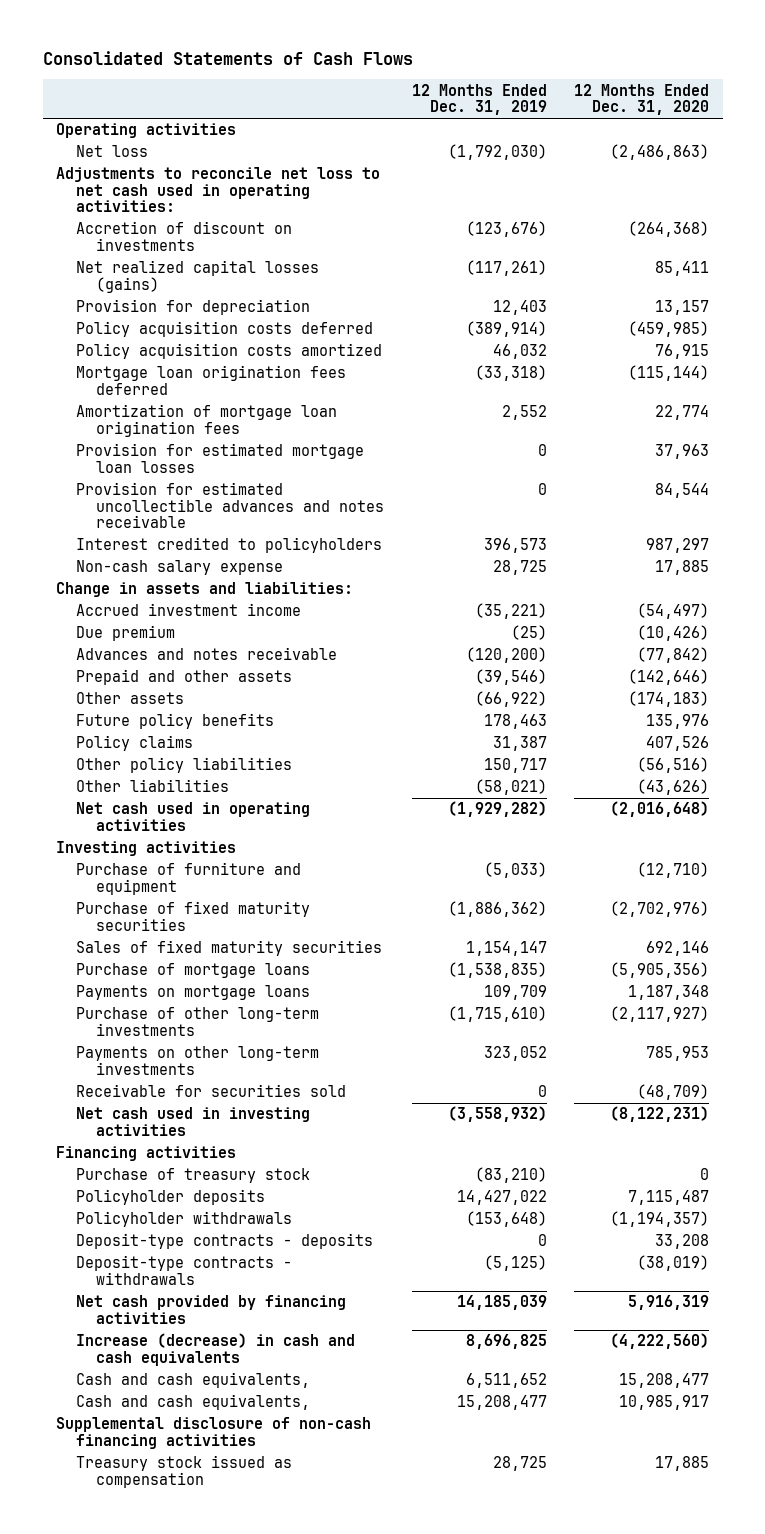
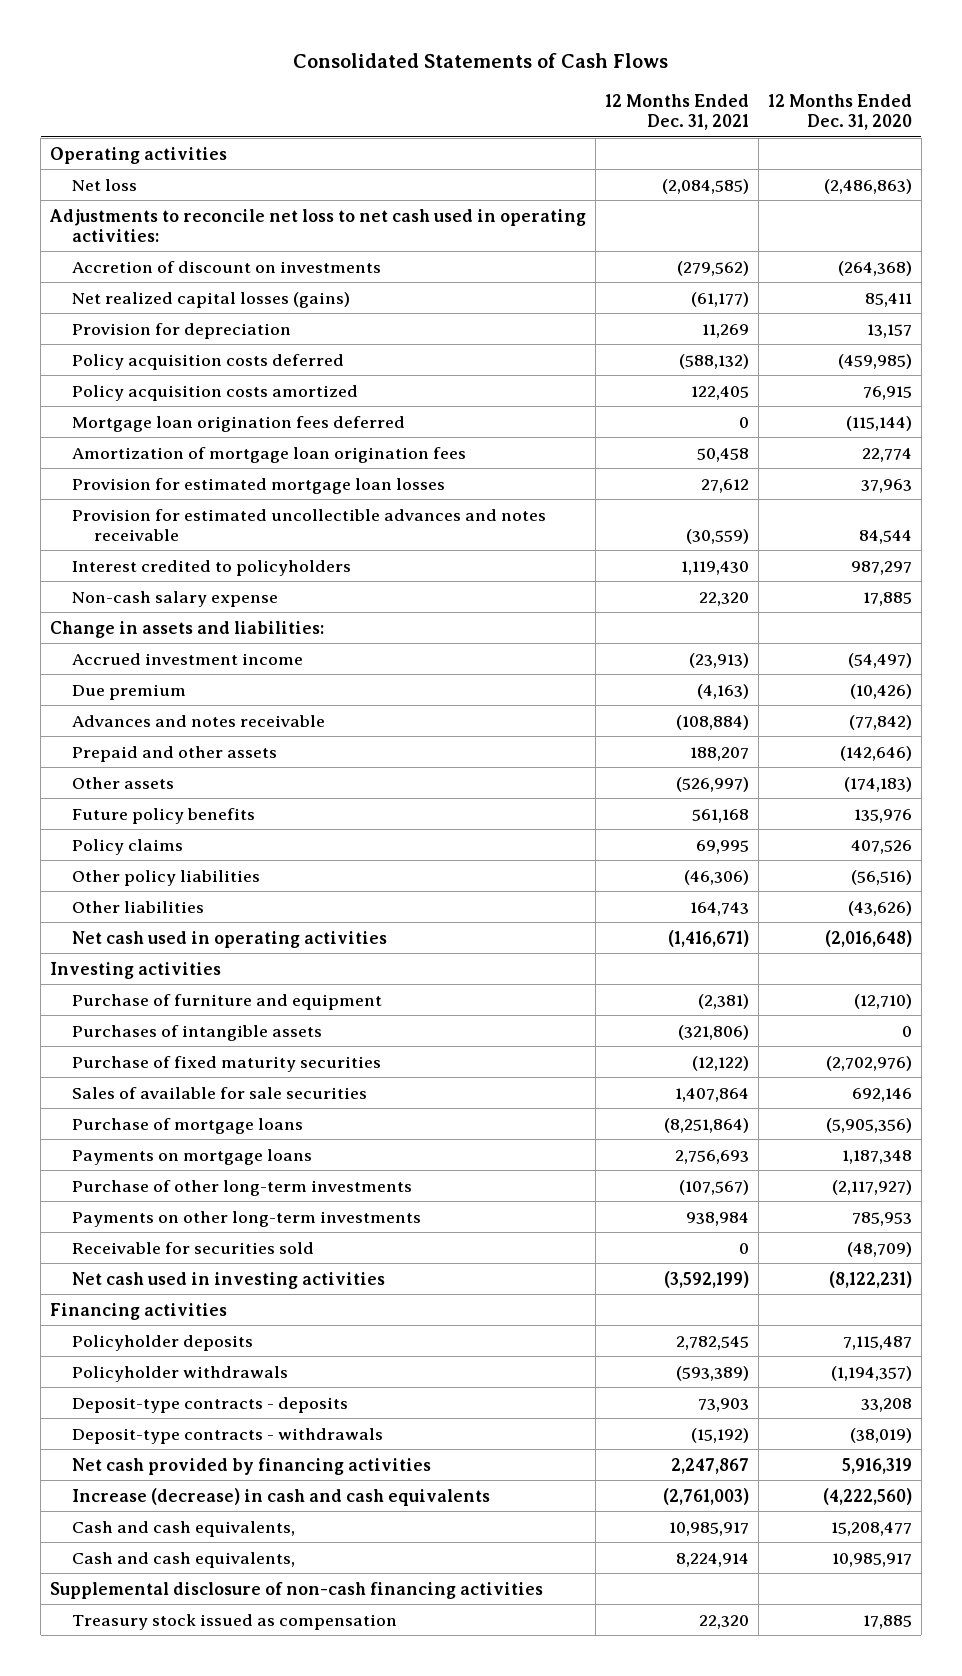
[411,83,547,116] 12 Months Ended Dec. 31, 2019 -> none
none -> [605,94,750,131] 12 Months Ended Dec. 31, 2021
none -> [71,1024,322,1041] Purchases of intangible assets
[76,940,383,957] Sales of fixed maturity securities -> [71,1086,367,1099] Sales of available for sale securities
[76,1168,311,1184] Purchase of treasury stock -> none

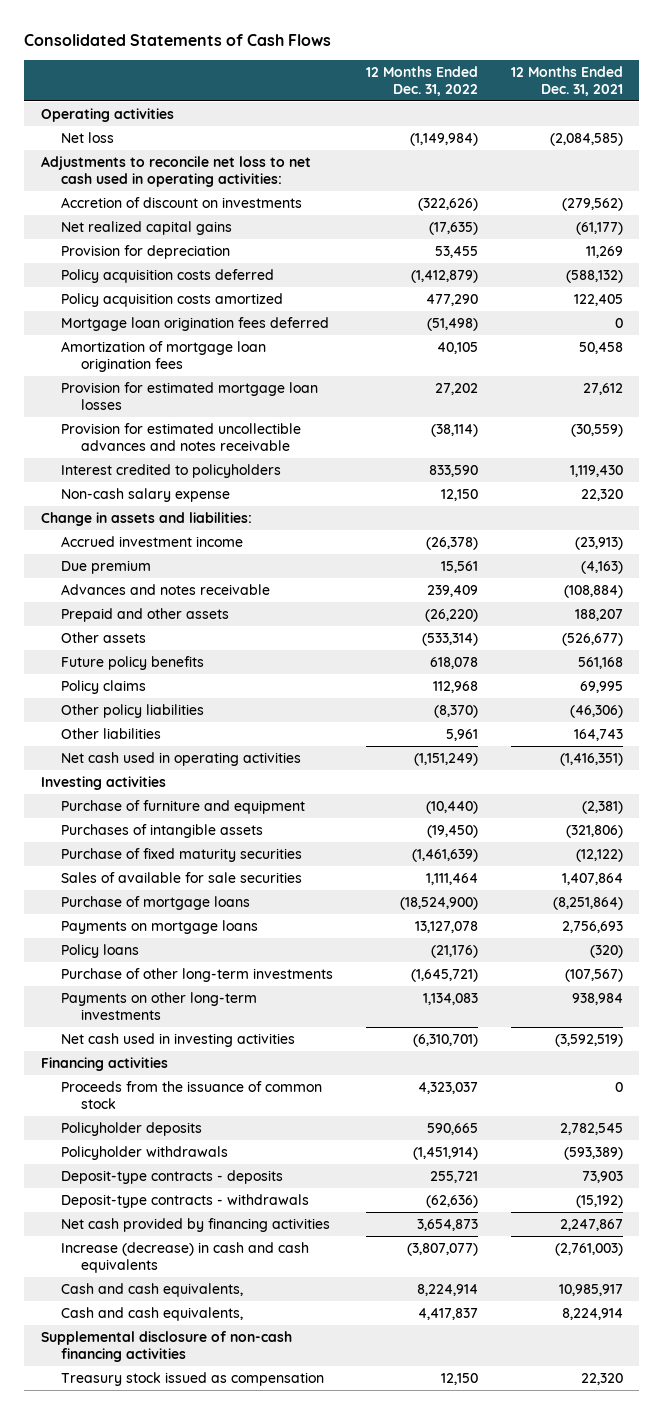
[767,94,912,131] 12 Months Ended Dec. 31, 2020 -> none
none -> [366,65,479,96] 12 Months Ended Dec. 31, 2022
[71,291,350,308] Net realized capital losses (gains) -> [61,220,233,235] Net realized capital gains
[676,776,750,792] (526,997) -> [561,632,623,646] (526,677)
[668,929,750,947] (1,416,671) -> [559,752,623,766] (1,416,351)
none -> [61,943,140,958] Policy loans
[71,1241,314,1254] Receivable for securities sold -> none
[664,1270,750,1288] (3,592,199) -> [554,1033,623,1047] (3,592,519)
none -> [61,1080,323,1109] Proceeds from the issuance of common stock

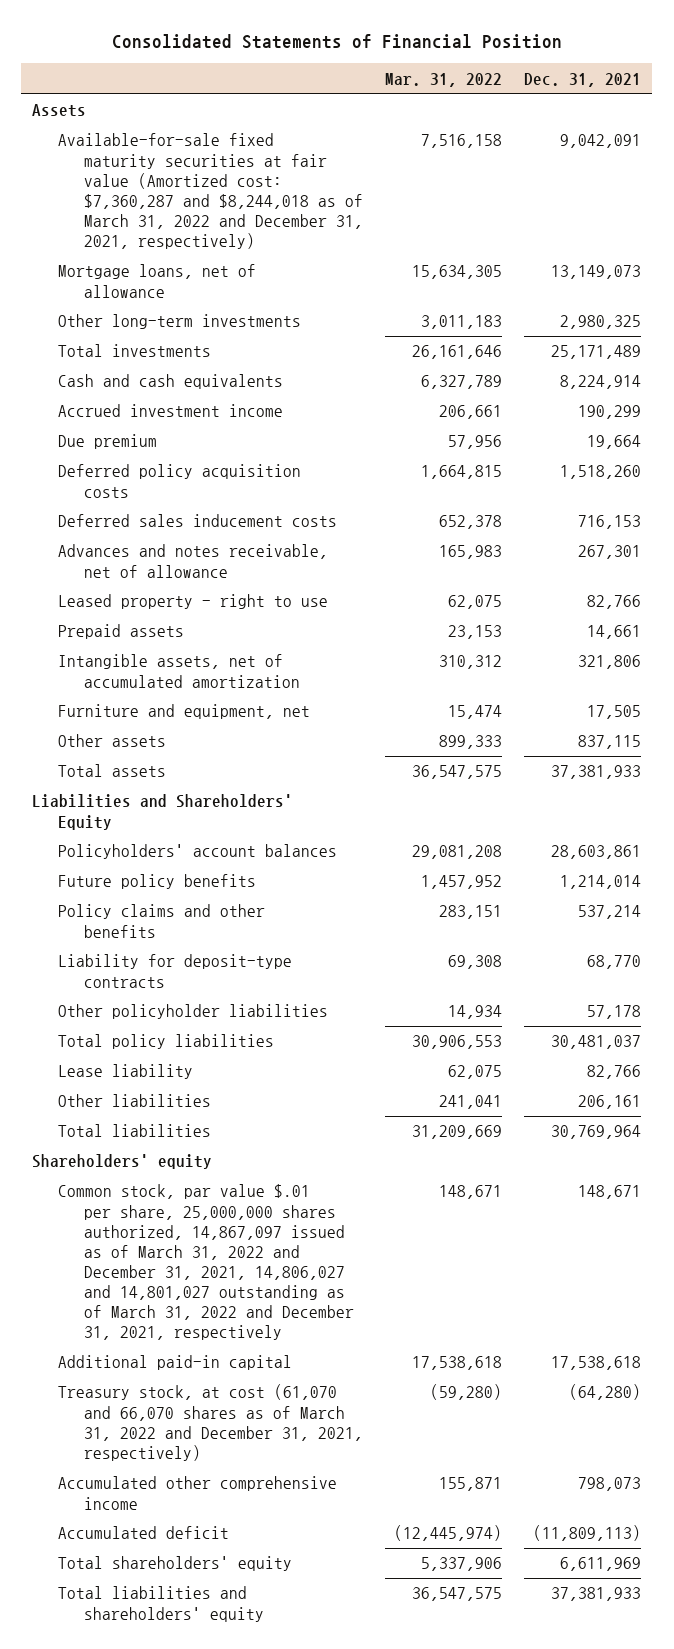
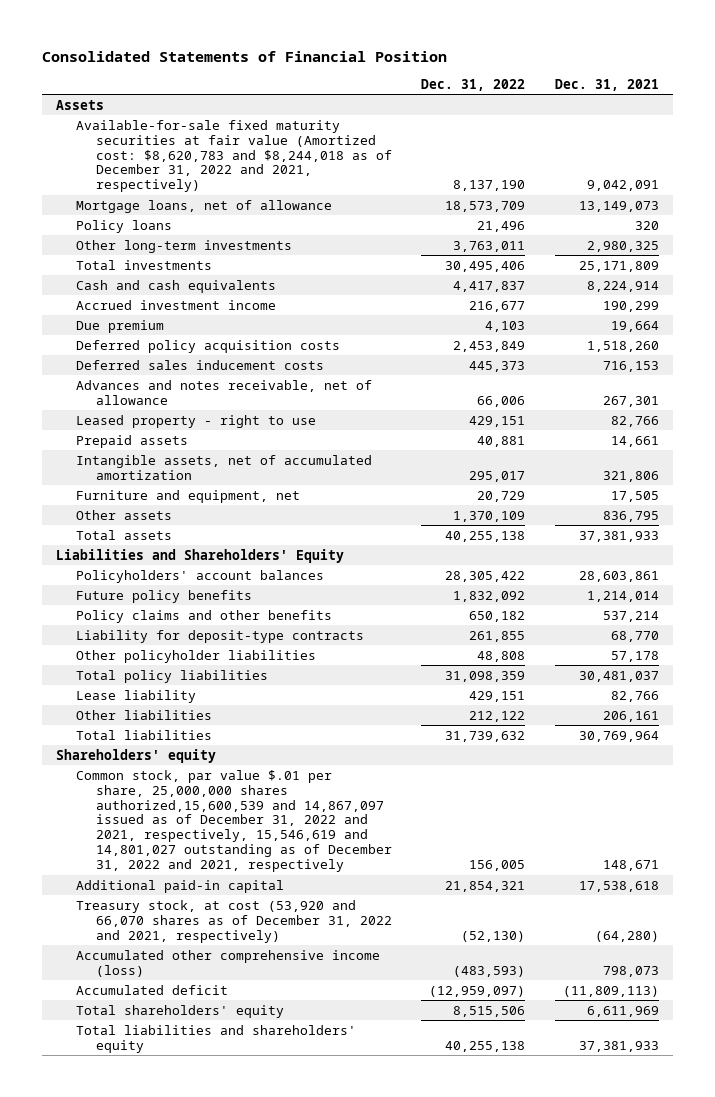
[384,72,502,87] Mar. 31, 2022 -> none
none -> [421,79,526,92] Dec. 31, 2022
[58,133,363,250] Available-for-sale fixed maturity securities at fair value (Amortized cost: $7,360,287 and $8,244,018 as of March 31, 2022 and December 31, 2021, respectively) -> [76,119,392,193] Available-for-sale fixed maturity securities at fair value (Amortized cost: $8,620,783 and $8,244,018 as of December 31, 2022 and 2021, respectively)
none -> [76,219,173,233] Policy loans
[551,345,642,360] 25,171,489 -> [578,260,659,272] 25,171,809
[578,735,642,750] 837,115 -> [602,510,659,522] 836,795
[58,1184,354,1341] Common stock, par value $.01 per share, 25,000,000 shares authorized, 14,867,097 issued as of March 31, 2022 and December 31, 2021, 14,806,027 and 14,801,027 outstanding as of March 31, 2022 and December 31, 2021, respectively -> [76,769,392,873] Common stock, par value $.01 per share, 25,000,000 shares authorized,15,600,539 and 14,867,097 issued as of December 31, 2022 and 2021, respectively, 15,546,619 and 14,801,027 outstanding as of December 31, 2022 and 2021, respectively
[58,1384,363,1461] Treasury stock, at cost (61,070 and 66,070 shares as of March 31, 2022 and December 31, 2021, respectively) -> [76,899,392,943] Treasury stock, at cost (53,920 and 66,070 shares as of December 31, 2022 and 2021, respectively)
[58,1476,338,1510] Accumulated other comprehensive income -> [76,949,381,977] Accumulated other comprehensive income (loss)

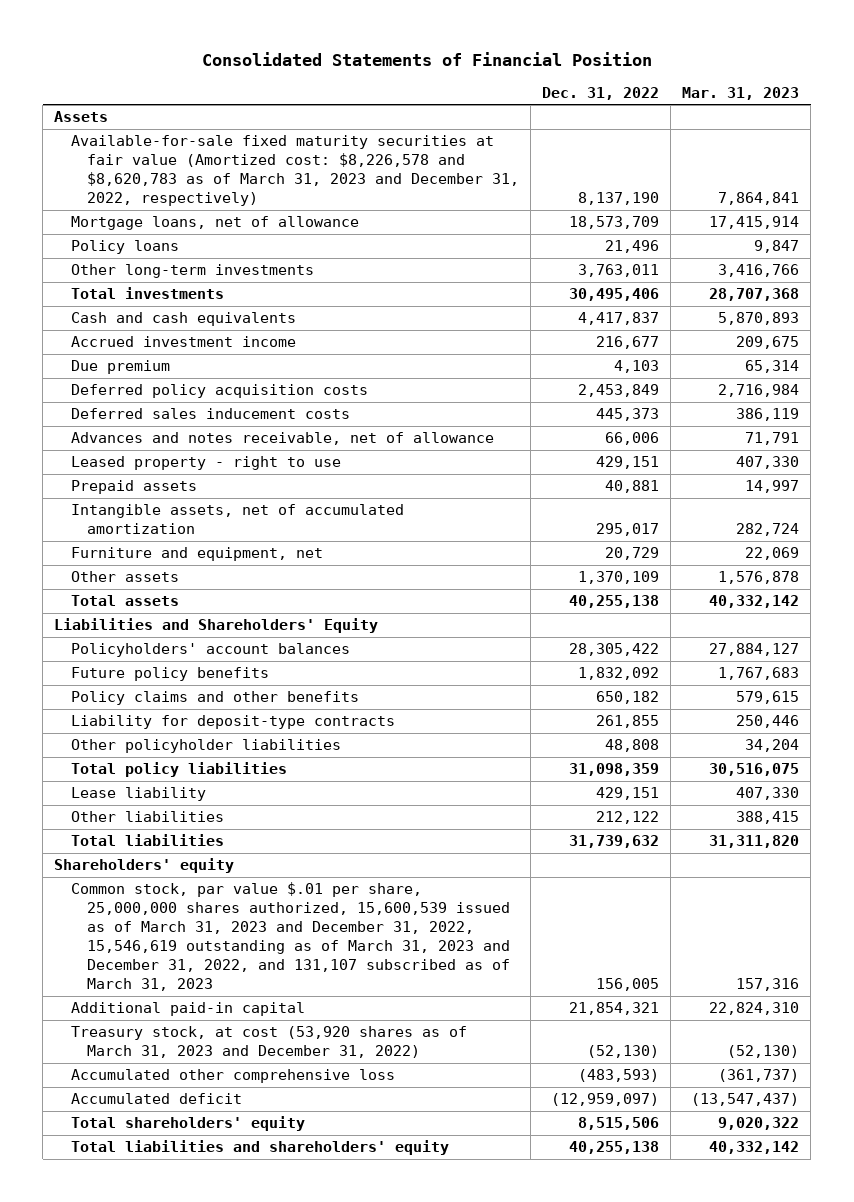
[554,79,659,92] Dec. 31, 2021 -> none
none -> [682,86,800,100] Mar. 31, 2023
[76,119,392,193] Available-for-sale fixed maturity securities at fair value (Amortized cost: $8,620,783 and $8,244,018 as of December 31, 2022 and 2021, respectively) -> [70,135,520,207] Available-for-sale fixed maturity securities at fair value (Amortized cost: $8,226,578 and $8,620,783 as of March 31, 2023 and December 31, 2022, respectively)
[76,769,392,873] Common stock, par value $.01 per share, 25,000,000 shares authorized,15,600,539 and 14,867,097 issued as of December 31, 2022 and 2021, respectively, 15,546,619 and 14,801,027 outstanding as of December 31, 2022 and 2021, respectively -> [70,882,511,992] Common stock, par value $.01 per share, 25,000,000 shares authorized, 15,600,539 issued as of March 31, 2023 and December 31, 2022, 15,546,619 outstanding as of March 31, 2023 and December 31, 2022, and 131,107 subscribed as of March 31, 2023
[76,899,392,943] Treasury stock, at cost (53,920 and 66,070 shares as of December 31, 2022 and 2021, respectively) -> [70,1026,467,1059] Treasury stock, at cost (53,920 shares as of March 31, 2023 and December 31, 2022)
[76,949,381,977] Accumulated other comprehensive income (loss) -> [70,1069,395,1084] Accumulated other comprehensive loss

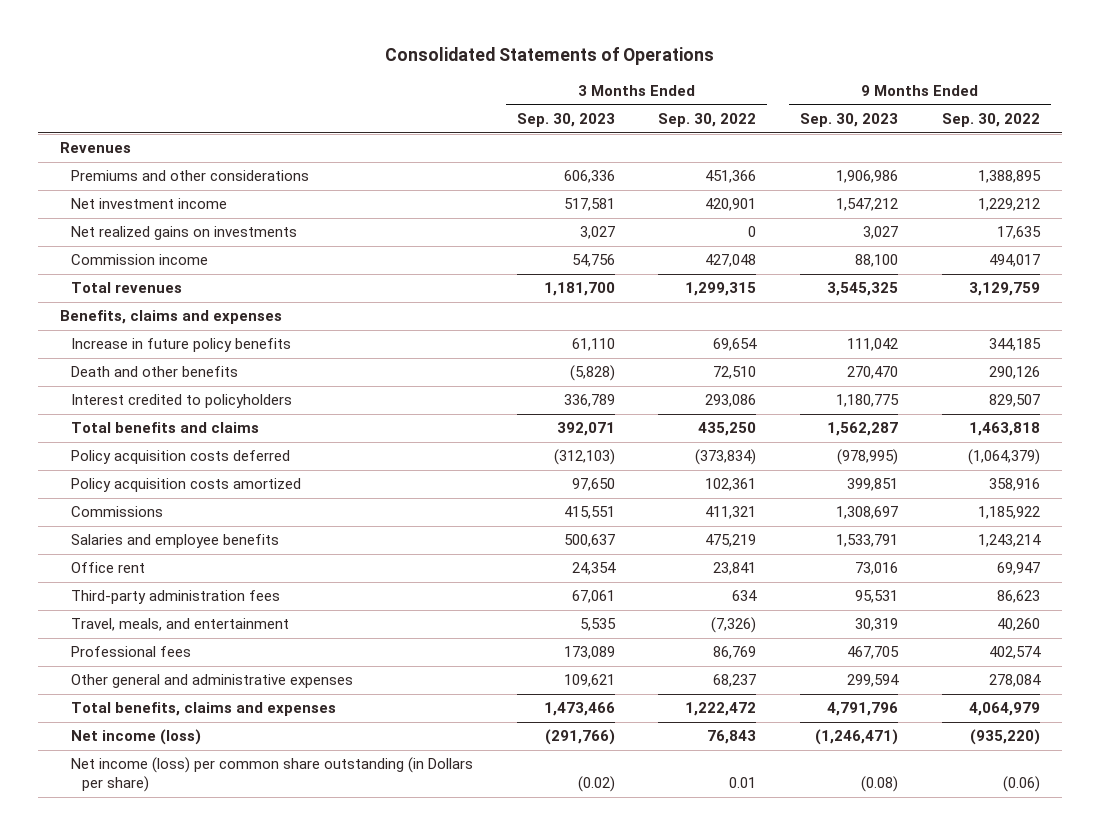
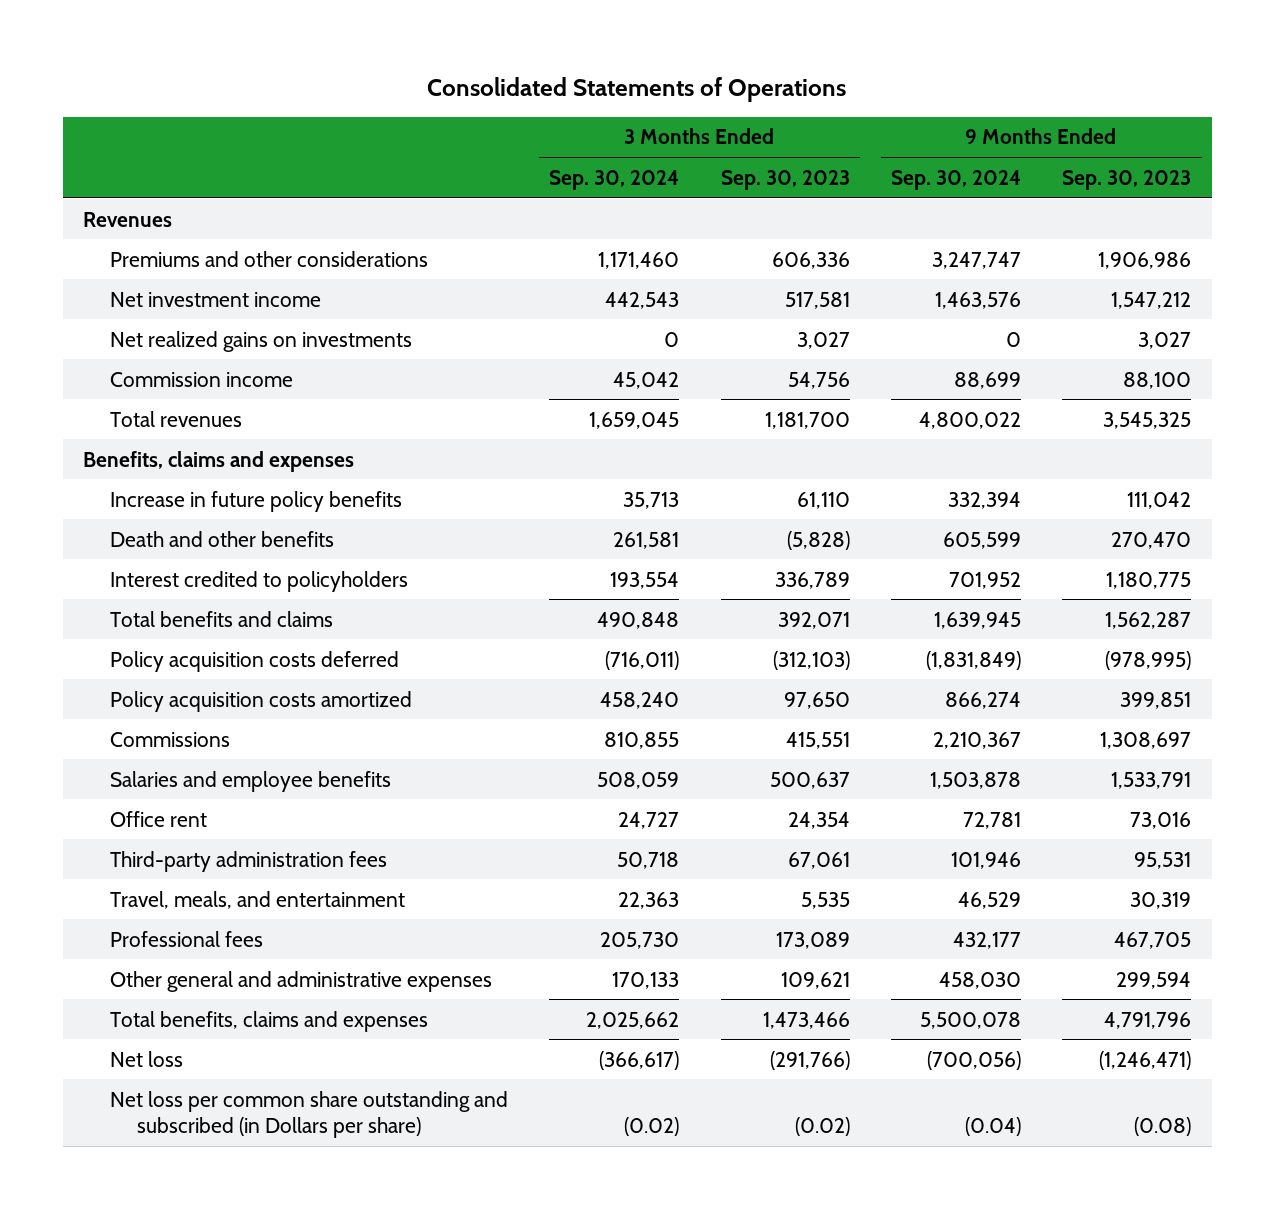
[658,112,757,127] Sep. 30, 2022 -> none
[942,112,1041,127] Sep. 30, 2022 -> none
none -> [549,169,680,190] Sep. 30, 2024
none -> [890,169,1021,190] Sep. 30, 2024
[70,729,201,746] Net income (loss) -> [109,1050,183,1067] Net loss
[70,757,473,793] Net income (loss) per common share outstanding (in Dollars per share) -> [109,1090,508,1138] Net loss per common share outstanding and subscribed (in Dollars per share)

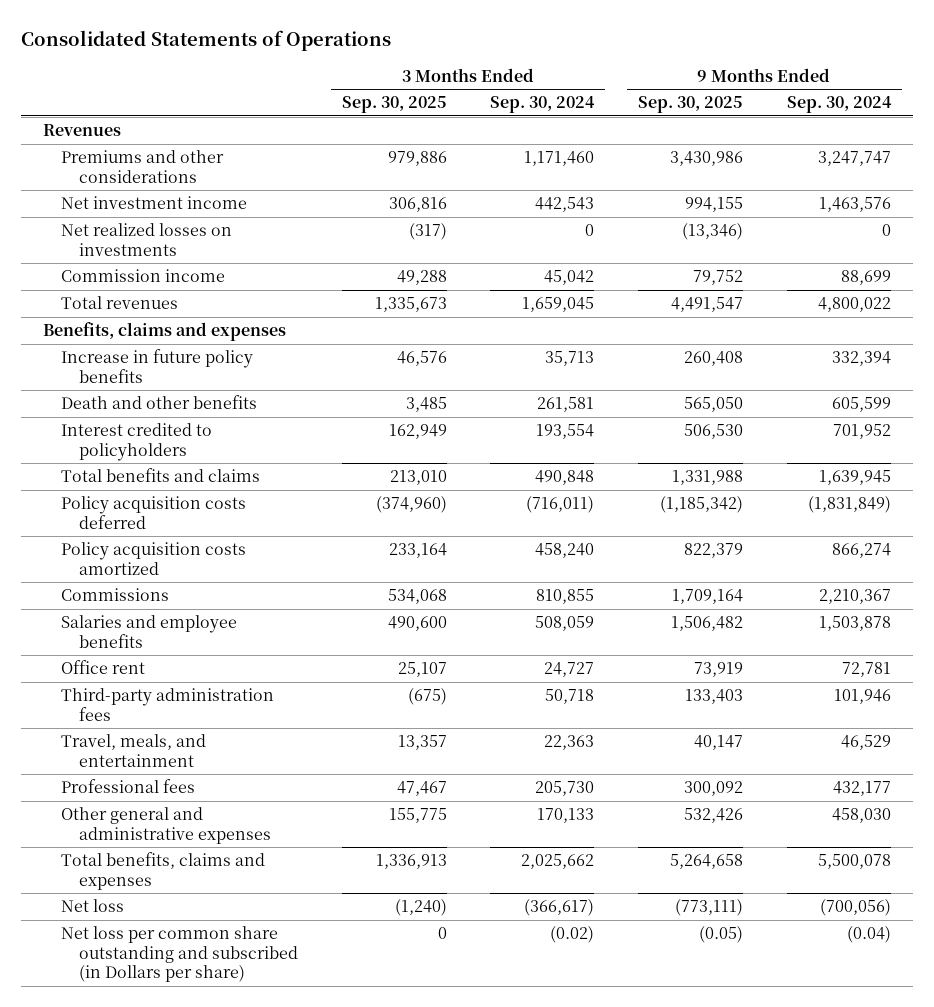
[720,169,850,190] Sep. 30, 2023 -> none
[1062,169,1192,190] Sep. 30, 2023 -> none
none -> [341,96,447,114] Sep. 30, 2025
none -> [638,96,744,114] Sep. 30, 2025
[109,330,412,352] Net realized gains on investments -> [60,223,232,256] Net realized losses on investments

